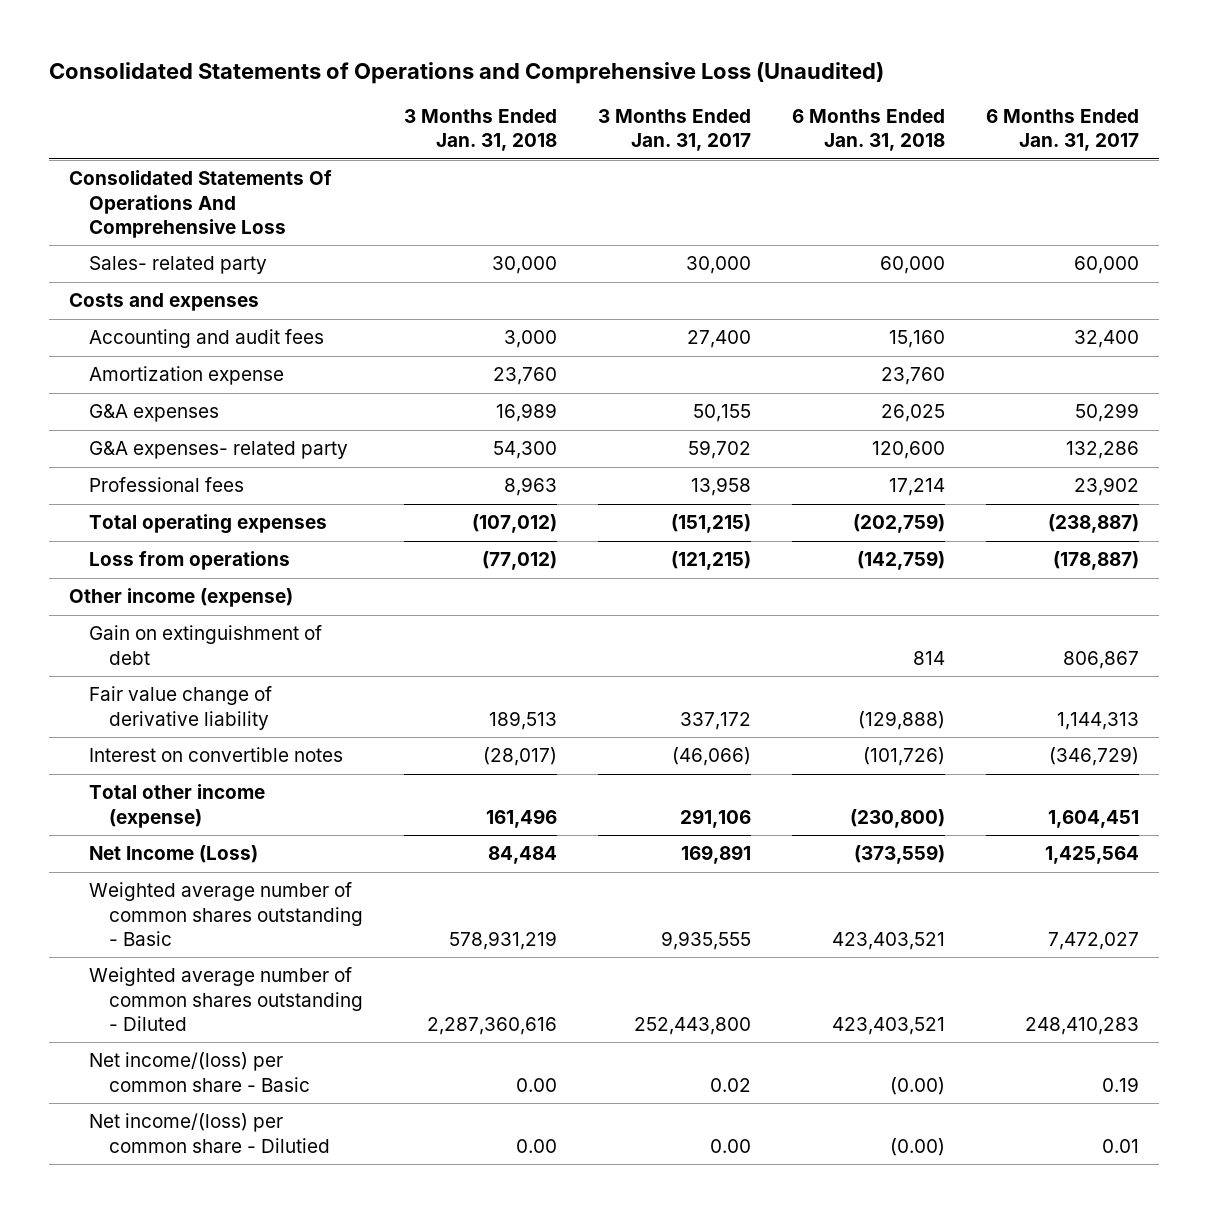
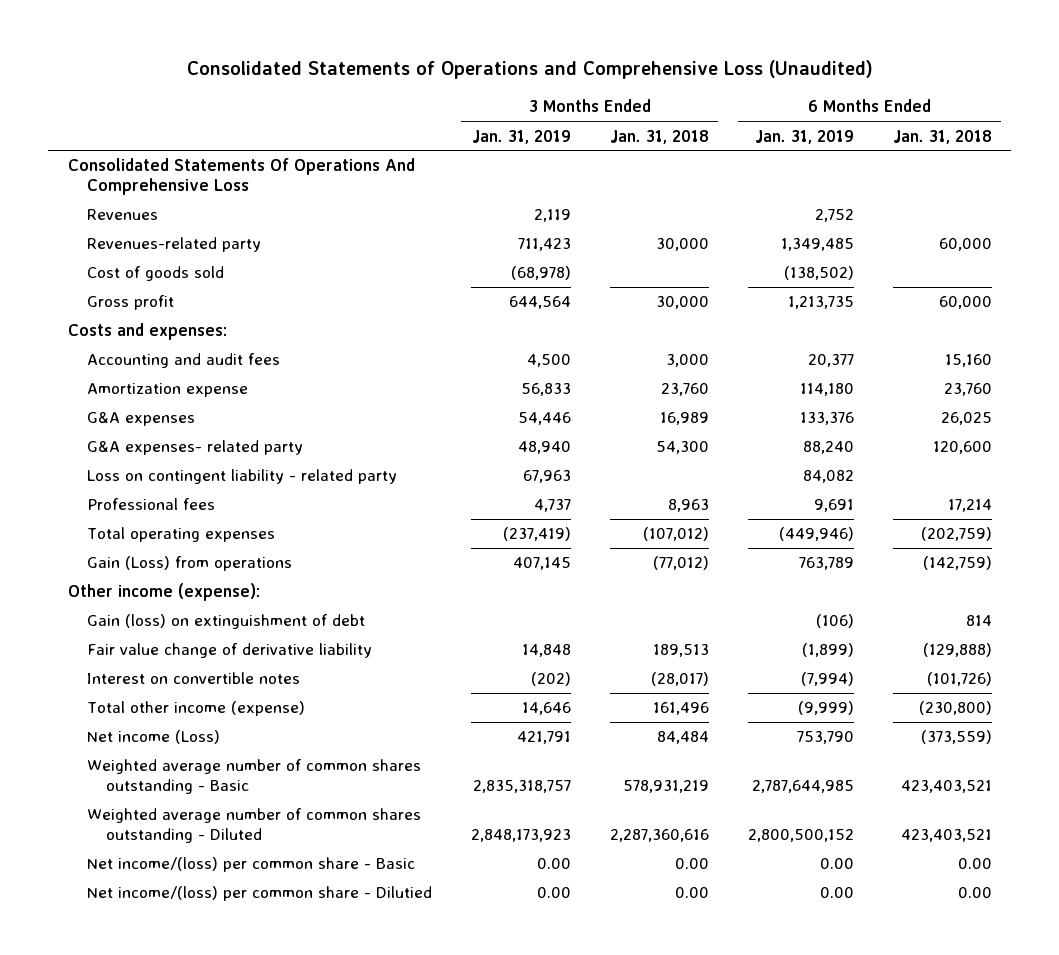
[598,109,752,152] 3 Months Ended Jan. 31, 2017 -> none
[985,109,1139,152] 6 Months Ended Jan. 31, 2017 -> none
none -> [471,129,571,144] Jan. 31, 2019
none -> [754,129,854,144] Jan. 31, 2019
none -> [86,209,158,221] Revenues
[89,256,268,275] Sales- related party -> [86,237,261,253] Revenues-related party
none -> [86,266,224,282] Cost of goods sold
none -> [86,295,174,311] Gross profit
[69,293,260,312] Costs and expenses -> [67,323,227,341] Costs and expenses:
none -> [86,469,397,485] Loss on contingent liability - related party
[89,551,291,571] Loss from operations -> [86,556,292,572] Gain (Loss) from operations
[69,588,294,608] Other income (expense) -> [67,583,260,602] Other income (expense):
[89,625,323,665] Gain on extinguishment of debt -> [86,614,365,630] Gain (loss) on extinguishment of debt
[89,845,259,864] Net Income (Loss) -> [86,730,220,745] Net income (Loss)
[890,1076,946,1095] (0.00) -> [957,858,992,870] 0.00
[890,1137,946,1156] (0.00) -> [957,887,992,899] 0.00

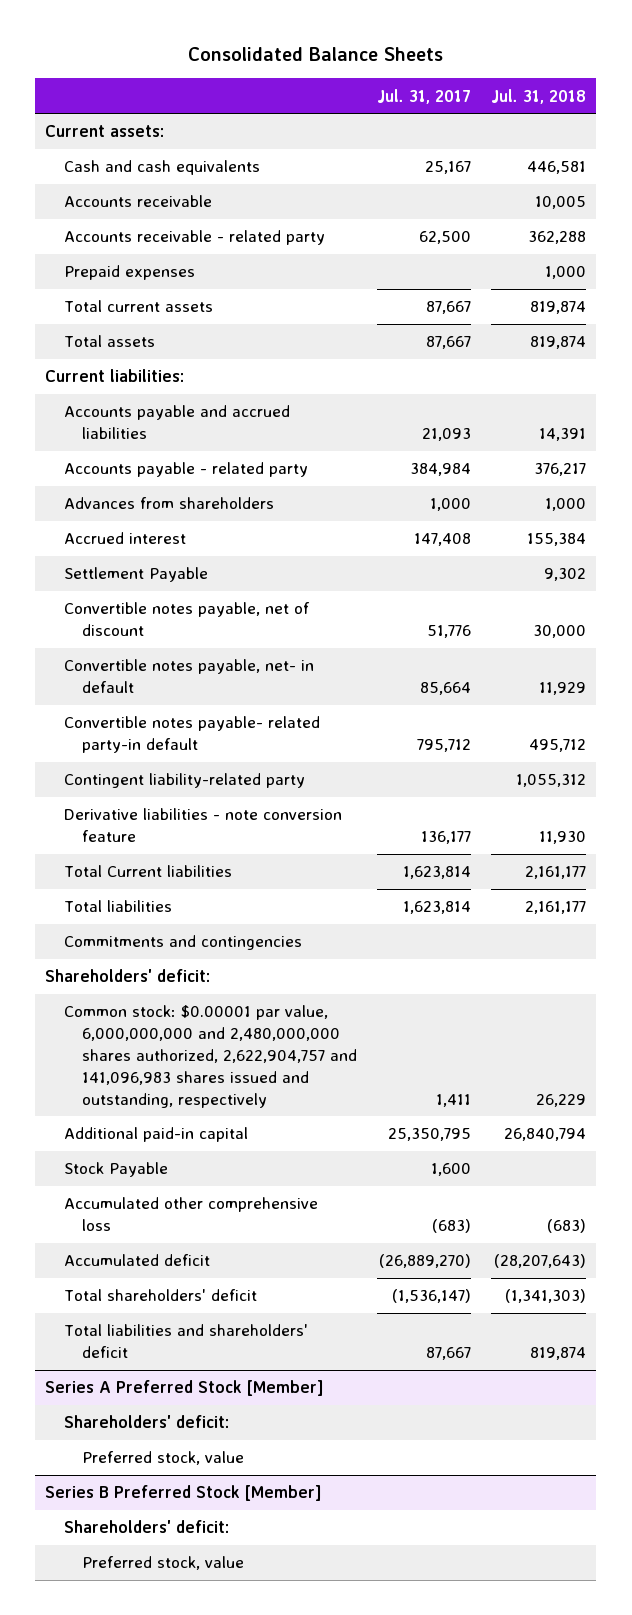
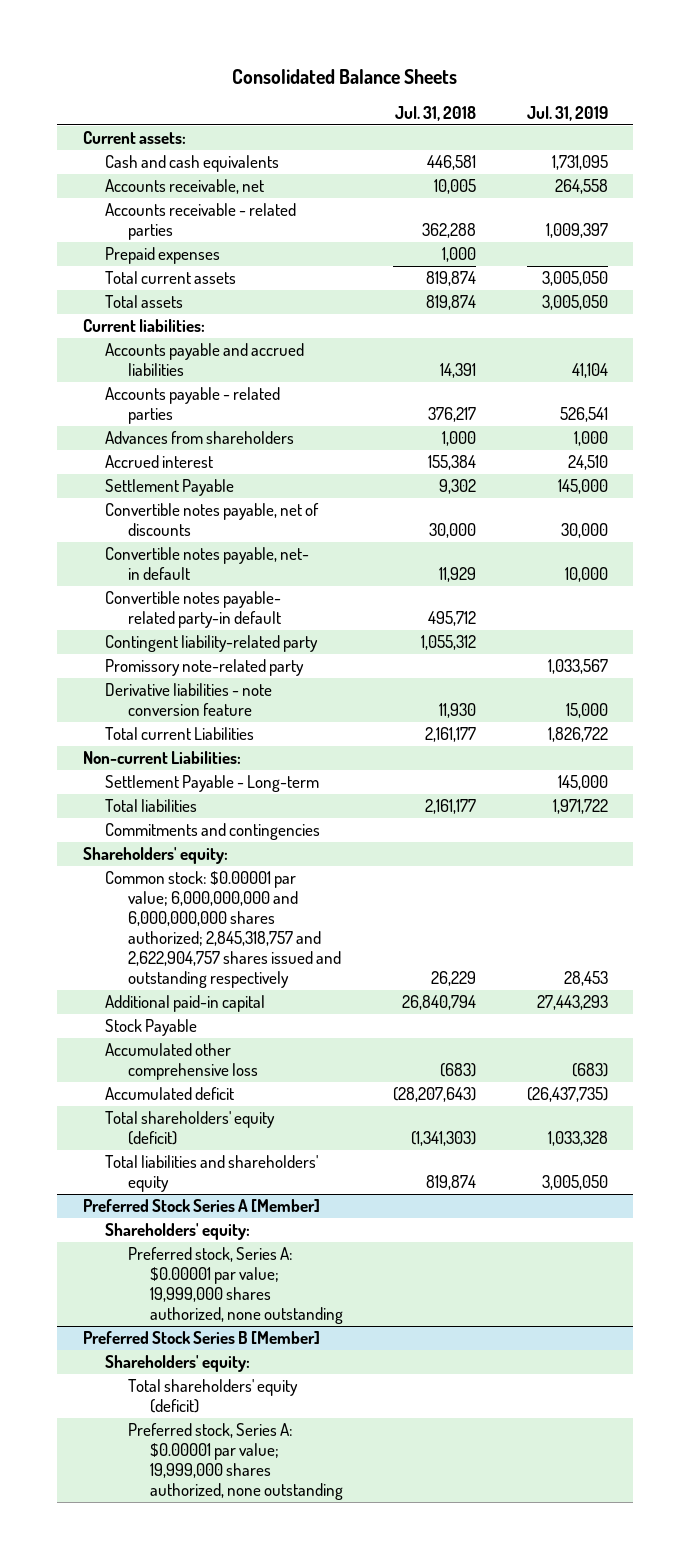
[377,88,472,104] Jul. 31, 2017 -> none
none -> [526,105,608,121] Jul. 31, 2019
[63,195,212,208] Accounts receivable -> [105,179,265,195] Accounts receivable, net
[63,230,325,246] Accounts receivable - related party -> [105,203,297,241] Accounts receivable - related parties
[63,462,308,478] Accounts payable - related party -> [105,387,281,425] Accounts payable - related parties
[63,602,310,637] Convertible notes payable, net of discount -> [105,503,320,537] Convertible notes payable, net of discounts
none -> [105,659,305,677] Promissory note-related party
[63,865,232,878] Total Current liabilities -> [105,727,255,741] Total current Liabilities
none -> [82,751,241,765] Non-current Liabilities:
none -> [105,775,320,793] Settlement Payable - Long-term
[45,969,211,983] Shareholders' deficit: -> [82,847,228,865] Shareholders' equity:
[63,1005,358,1108] Common stock: $0.00001 par value, 6,000,000,000 and 2,480,000,000 shares authorized, 2,622,904,757 and 141,096,983 shares issued and outstanding, respectively -> [105,871,341,988] Common stock: $0.00001 par value; 6,000,000,000 and 6,000,000,000 shares authorized; 2,845,318,757 and 2,622,904,757 shares issued and outstanding respectively
[63,1289,257,1302] Total shareholders' deficit -> [105,1111,276,1146] Total shareholders' equity (deficit)
[63,1324,308,1359] Total liabilities and shareholders' deficit -> [105,1155,319,1193] Total liabilities and shareholders' equity
[45,1380,325,1397] Series A Preferred Stock [Member] -> [82,1199,320,1213] Preferred Stock Series A [Member]
[63,1415,229,1429] Shareholders' deficit: -> [105,1223,251,1241] Shareholders' equity:
[82,1451,245,1466] Preferred stock, value -> [127,1247,343,1325] Preferred stock, Series A: $0.00001 par value; 19,999,000 shares authorized, none outstanding
[45,1485,323,1502] Series B Preferred Stock [Member] -> [82,1331,320,1345] Preferred Stock Series B [Member]
[63,1520,229,1534] Shareholders' deficit: -> [105,1355,251,1373] Shareholders' equity:
none -> [127,1379,298,1414] Total shareholders' equity (deficit)
[82,1556,245,1571] Preferred stock, value -> [127,1423,343,1501] Preferred stock, Series A: $0.00001 par value; 19,999,000 shares authorized, none outstanding

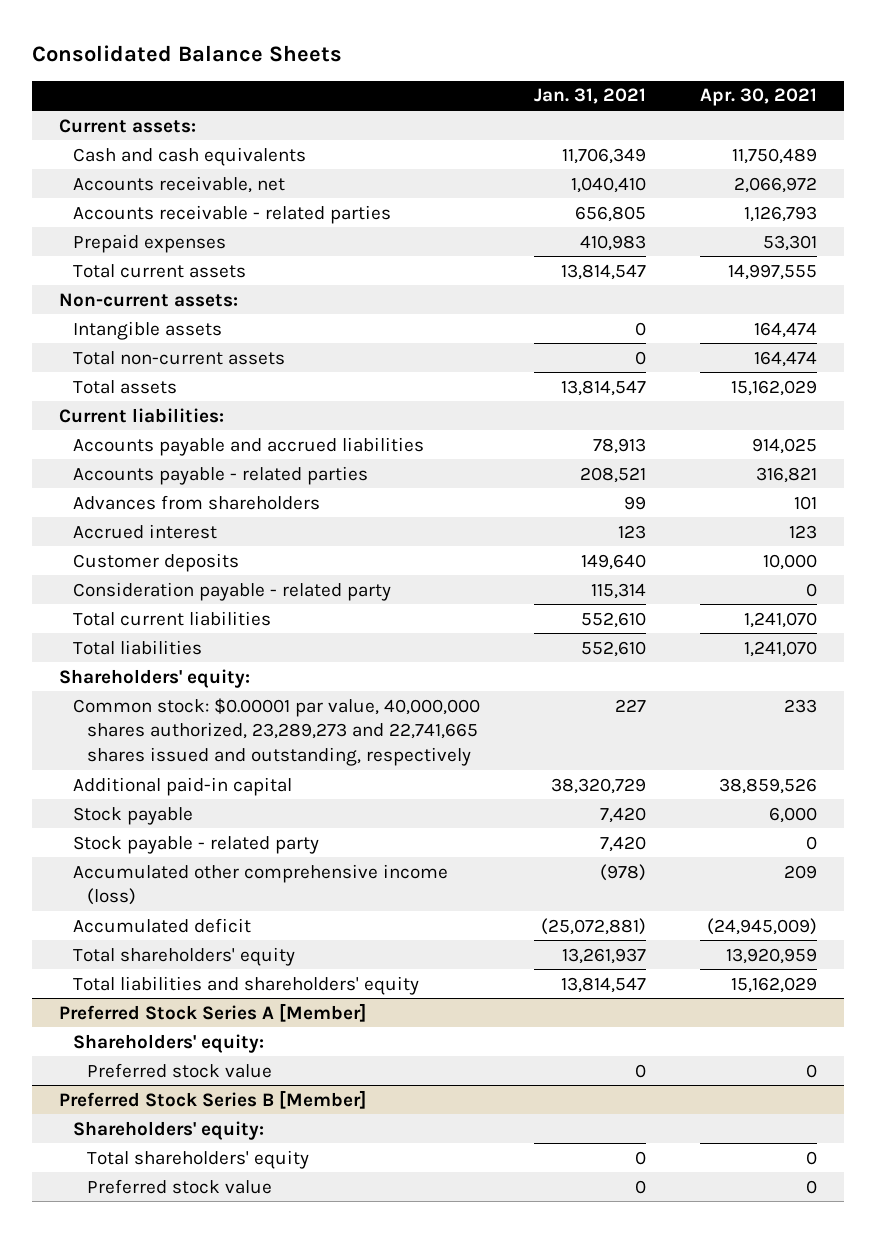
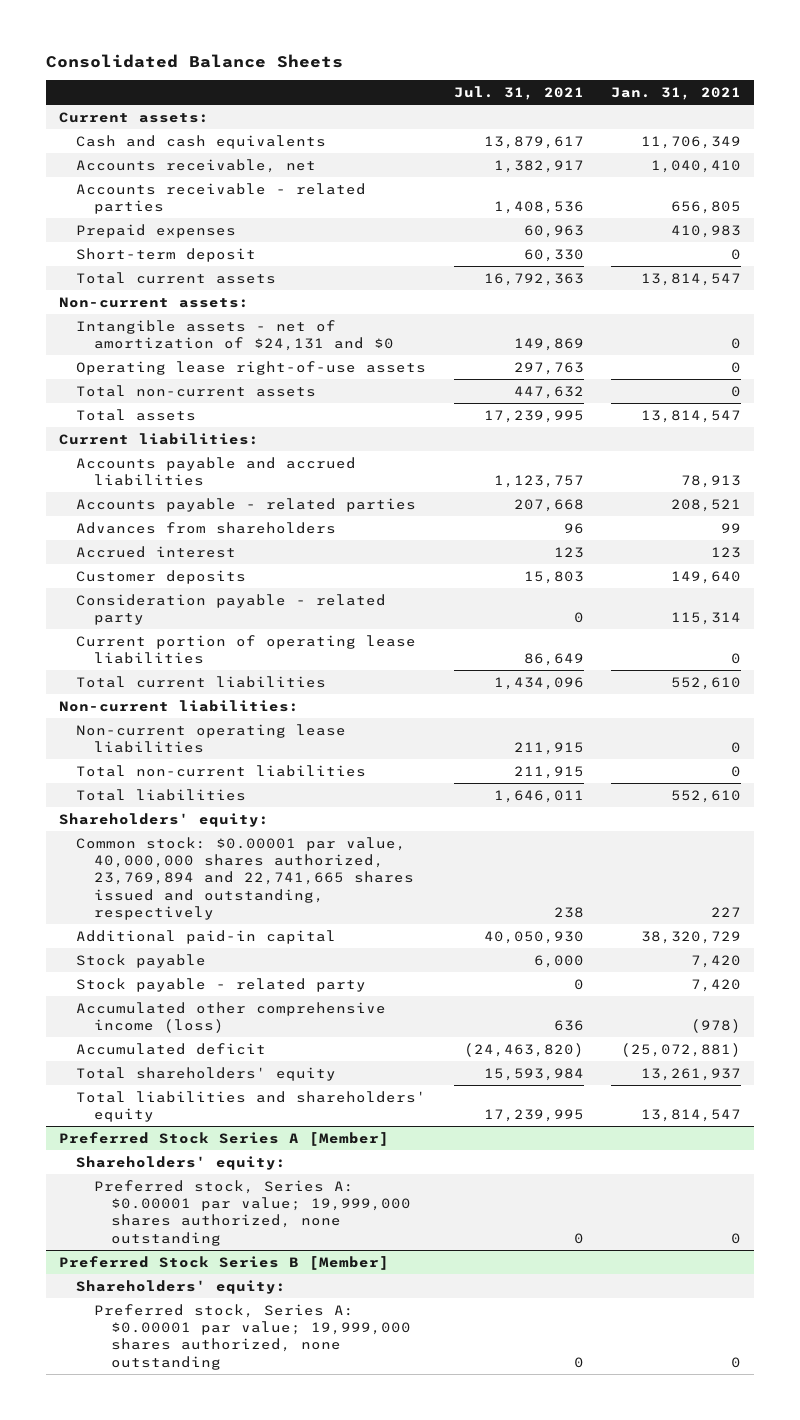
[699,88,817,107] Apr. 30, 2021 -> none
none -> [453,86,584,101] Jul. 31, 2021
none -> [76,247,257,262] Short-term deposit
[72,320,222,340] Intangible assets -> none
none -> [76,319,394,352] Intangible assets - net of amortization of $24,131 and $0
none -> [76,360,427,375] Operating lease right-of-use assets
none -> [76,634,417,665] Current portion of operating lease liabilities
none -> [59,699,300,712] Non-current liabilities:
none -> [76,723,347,754] Non-current operating lease liabilities
none -> [76,764,367,777] Total non-current liabilities
[72,697,480,767] Common stock: $0.00001 par value, 40,000,000 shares authorized, 23,289,273 and 22,741,665 shares issued and outstanding, respectively -> [76,836,414,921] Common stock: $0.00001 par value, 40,000,000 shares authorized, 23,769,894 and 22,741,665 shares issued and outstanding, respectively
[86,1062,272,1078] Preferred stock value -> [93,1179,412,1246] Preferred stock, Series A: $0.00001 par value; 19,999,000 shares authorized, none outstanding
[86,1149,309,1169] Total shareholders' equity -> none
[86,1178,272,1194] Preferred stock value -> [93,1303,412,1370] Preferred stock, Series A: $0.00001 par value; 19,999,000 shares authorized, none outstanding

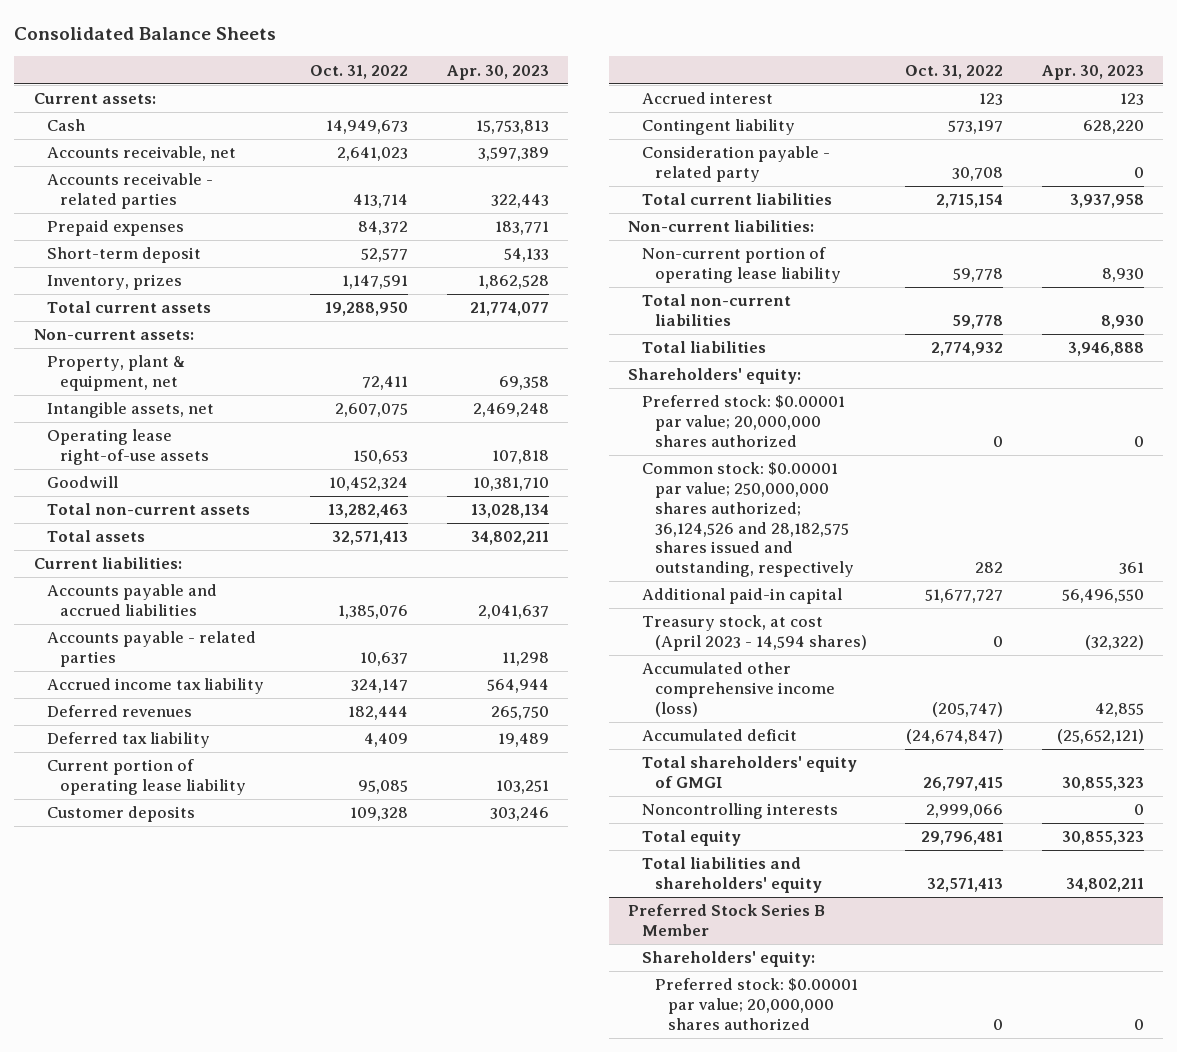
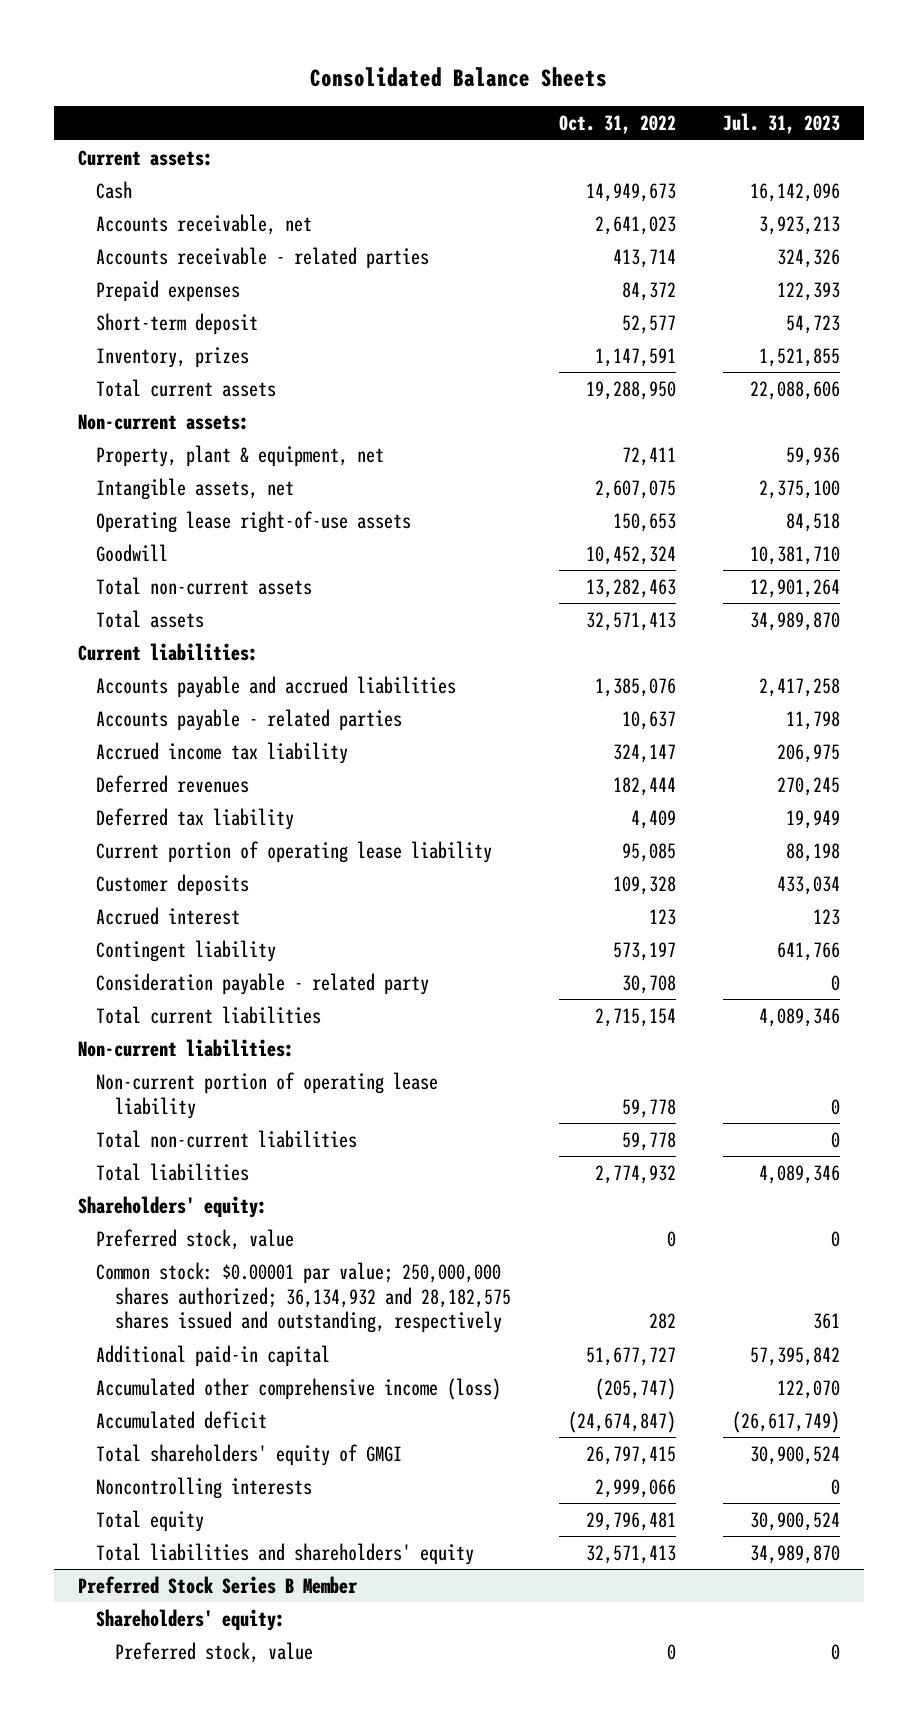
[446,64,549,80] Apr. 30, 2023 -> none
none -> [723,113,841,135] Jul. 31, 2023
[641,395,845,447] Preferred stock: $0.00001 par value; 20,000,000 shares authorized -> [96,1228,295,1250] Preferred stock, value
[641,462,854,578] Common stock: $0.00001 par value; 250,000,000 shares authorized; 36,124,526 and 28,182,575 shares issued and outstanding, respectively -> [96,1261,511,1334] Common stock: $0.00001 par value; 250,000,000 shares authorized; 36,134,932 and 28,182,575 shares issued and outstanding, respectively
[641,615,867,652] Treasury stock, at cost (April 2023 - 14,594 shares) -> none
[654,978,858,1030] Preferred stock: $0.00001 par value; 20,000,000 shares authorized -> [114,1641,313,1663] Preferred stock, value

